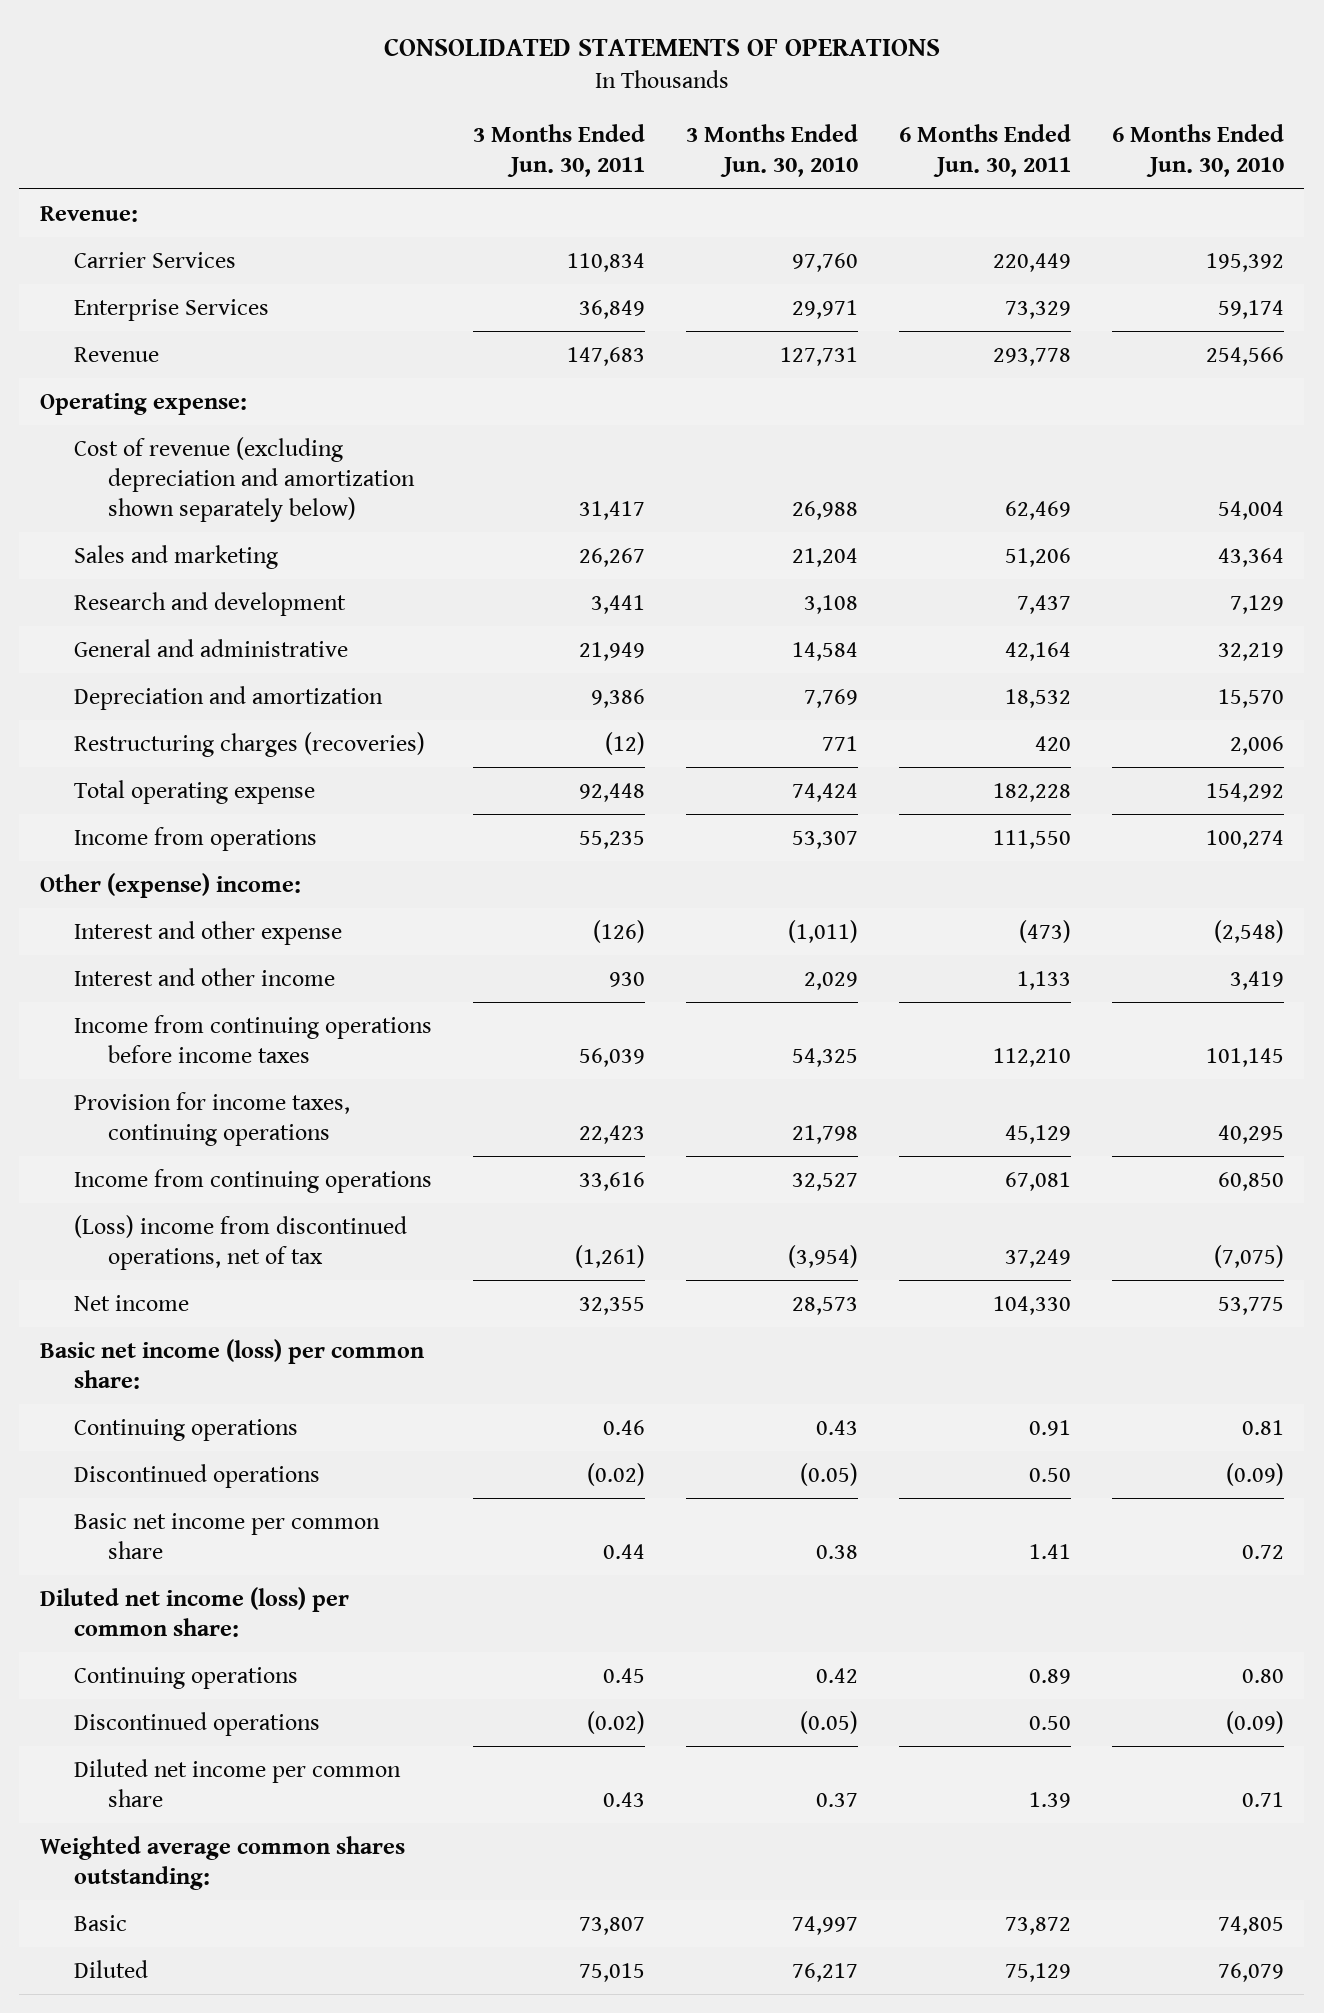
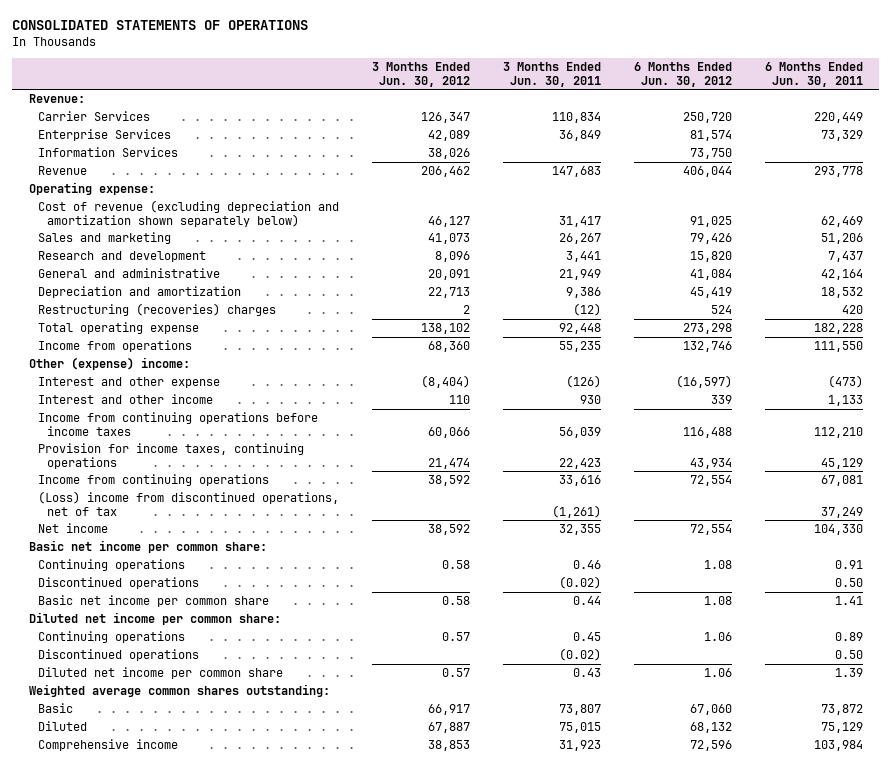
[685,124,858,178] 3 Months Ended Jun. 30, 2010 -> none
[1111,124,1284,178] 6 Months Ended Jun. 30, 2010 -> none
none -> [371,61,470,87] 3 Months Ended Jun. 30, 2012
none -> [633,61,732,87] 6 Months Ended Jun. 30, 2012
none -> [37,147,178,158] Information Services
[73,731,425,757] Restructuring charges (recoveries) -> [37,303,276,317] Restructuring (recoveries) charges
[39,1338,424,1389] Basic net income (loss) per common share: -> [28,540,267,554] Basic net income per common share:
[39,1586,349,1637] Diluted net income (loss) per common share: -> [28,612,281,626] Diluted net income per common share:
none -> [37,739,178,752] Comprehensive income

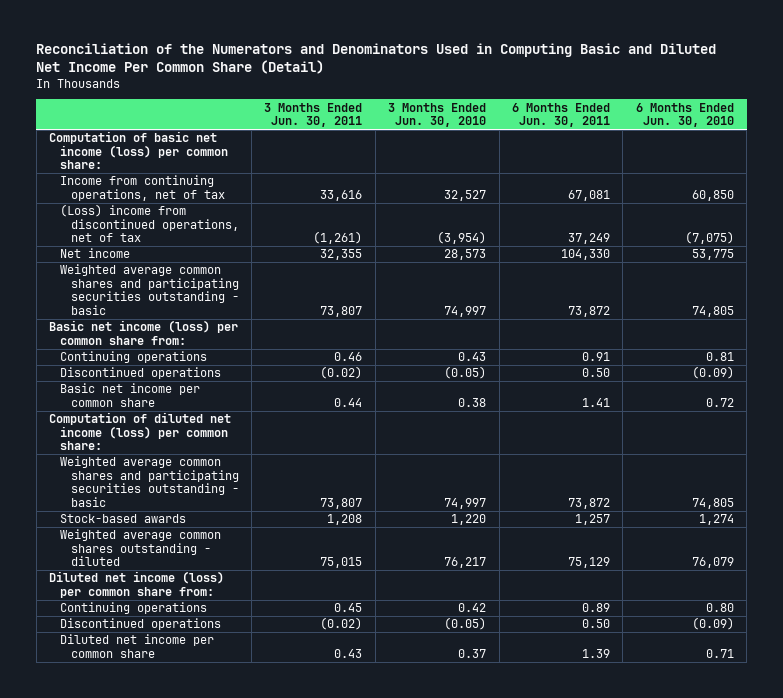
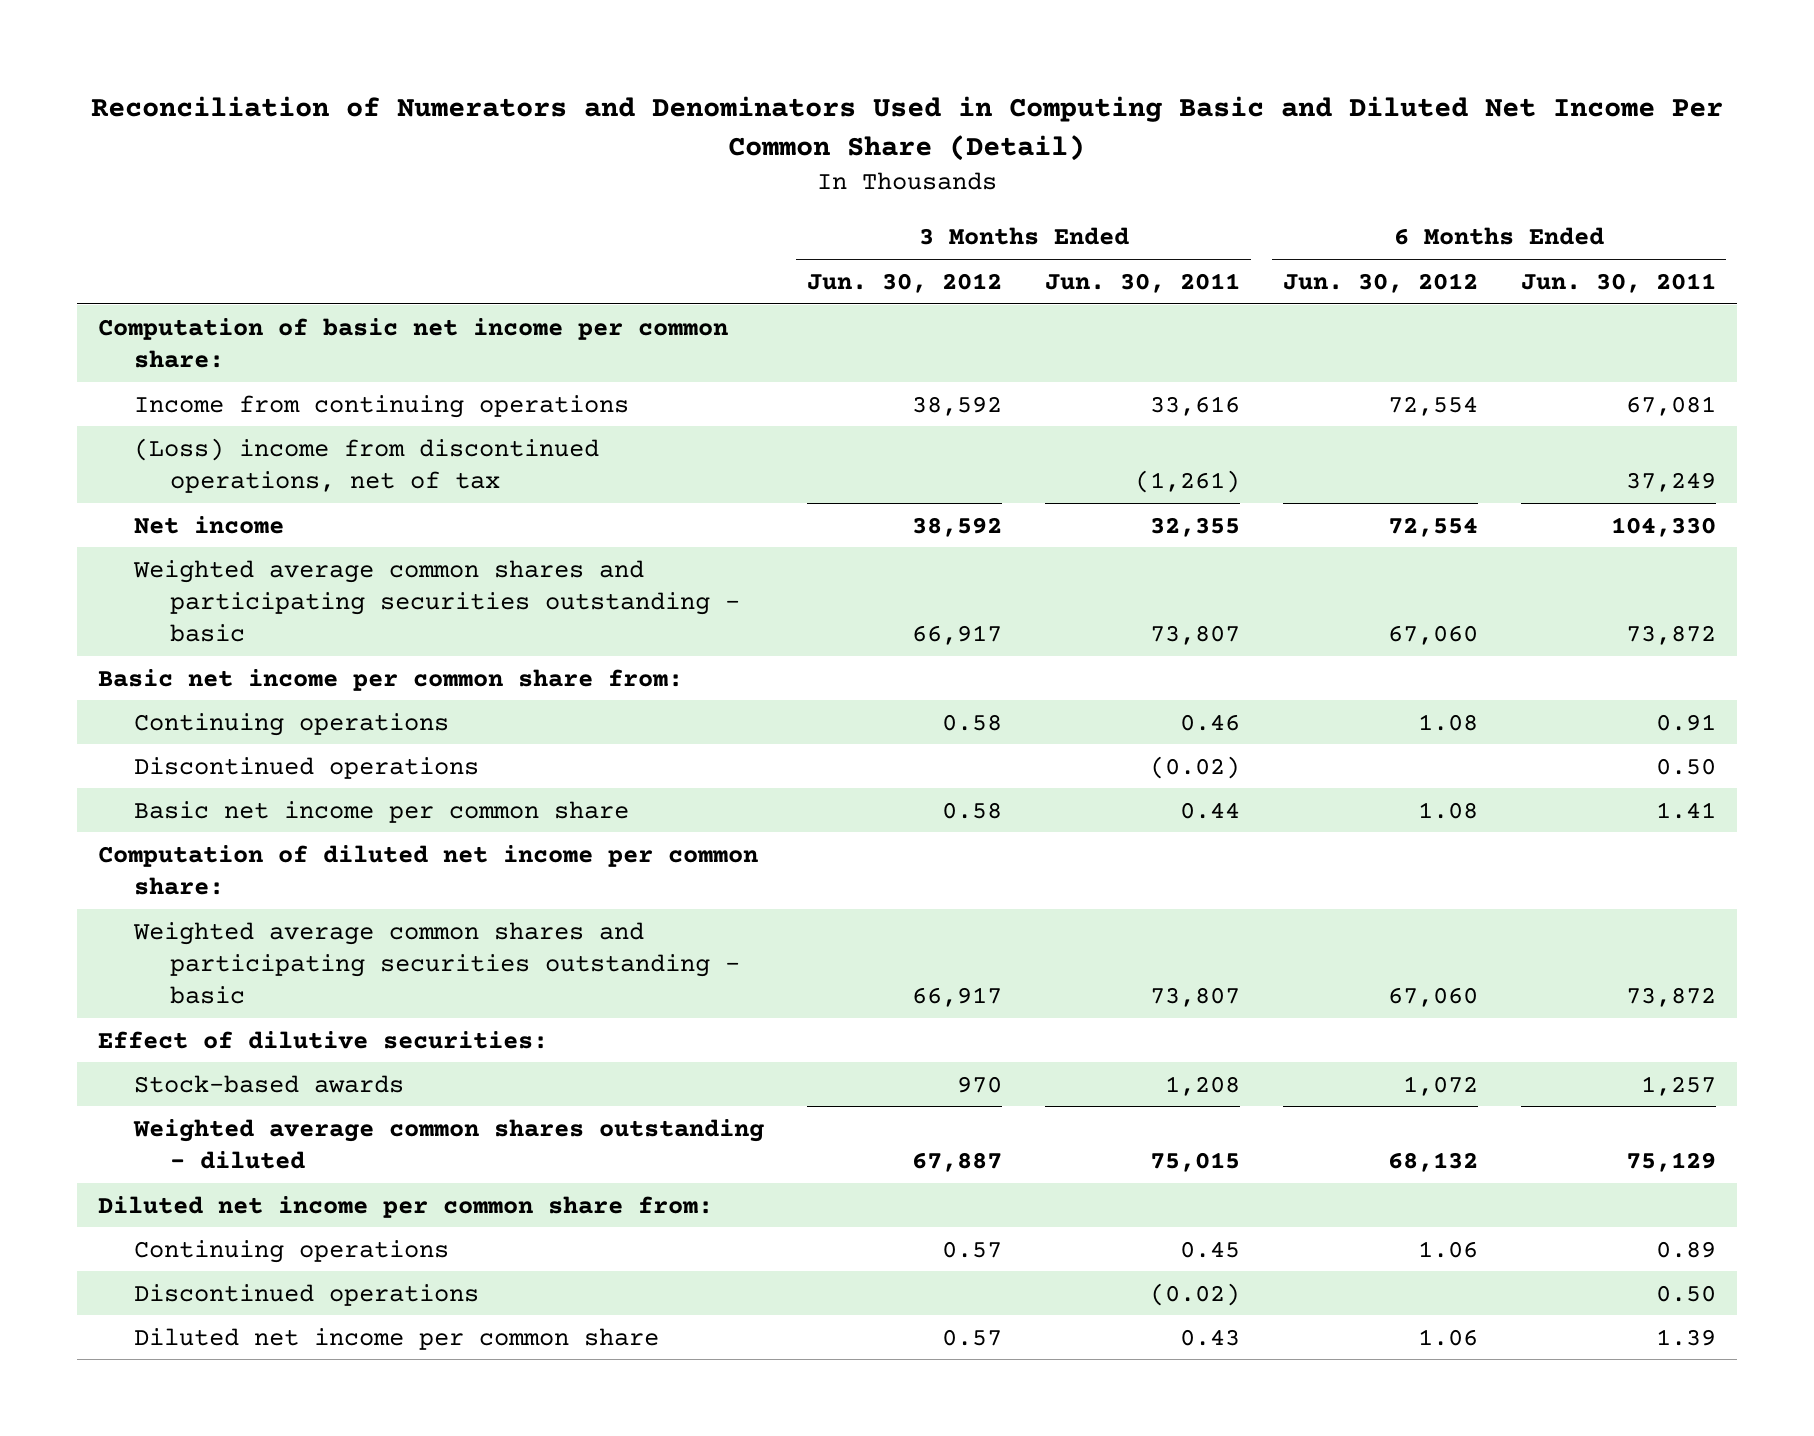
[36,43,717,75] Reconciliation of the Numerators and Denominators Used in Computing Basic and Diluted Net Income Per Common Share (Detail) -> [90,95,1723,162] Reconciliation of Numerators and Denominators Used in Computing Basic and Diluted Net Income Per Common Share (Detail)
[388,102,487,128] 3 Months Ended Jun. 30, 2010 -> none
[635,102,734,128] 6 Months Ended Jun. 30, 2010 -> none
none -> [807,272,1003,293] Jun. 30, 2012
none -> [1282,272,1478,293] Jun. 30, 2012
[49,131,228,170] Computation of basic net income (loss) per common share: -> [98,317,729,368] Computation of basic net income per common share:
[59,175,225,201] Income from continuing operations, net of tax -> [134,394,630,418] Income from continuing operations
[49,320,239,345] Basic net income (loss) per common share from: -> [98,668,684,691] Basic net income per common share from:
[49,412,232,451] Computation of diluted net income (loss) per common share: -> [98,844,759,895] Computation of diluted net income per common share:
none -> [98,1030,549,1049] Effect of dilutive securities:
[49,571,225,598] Diluted net income (loss) per common share from: -> [98,1195,714,1218] Diluted net income per common share from:

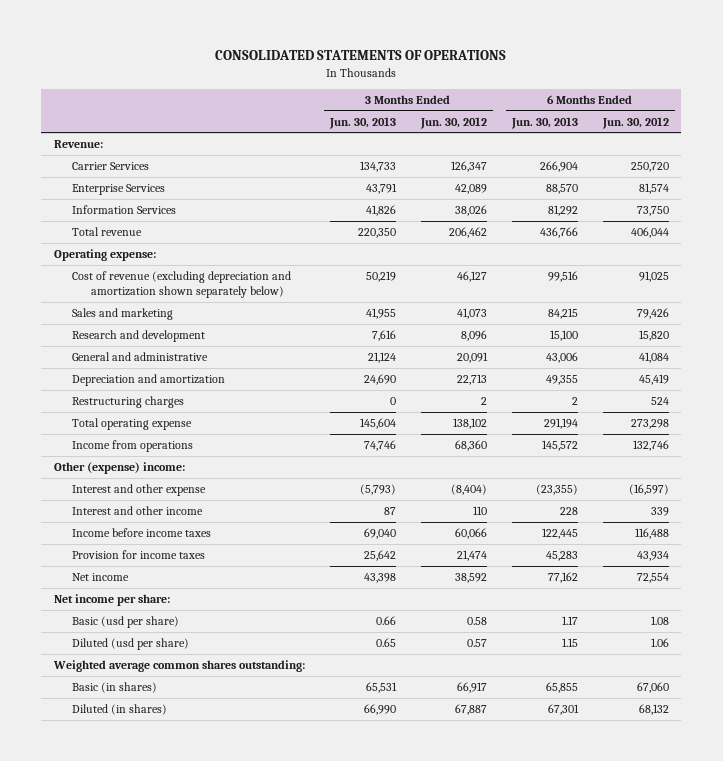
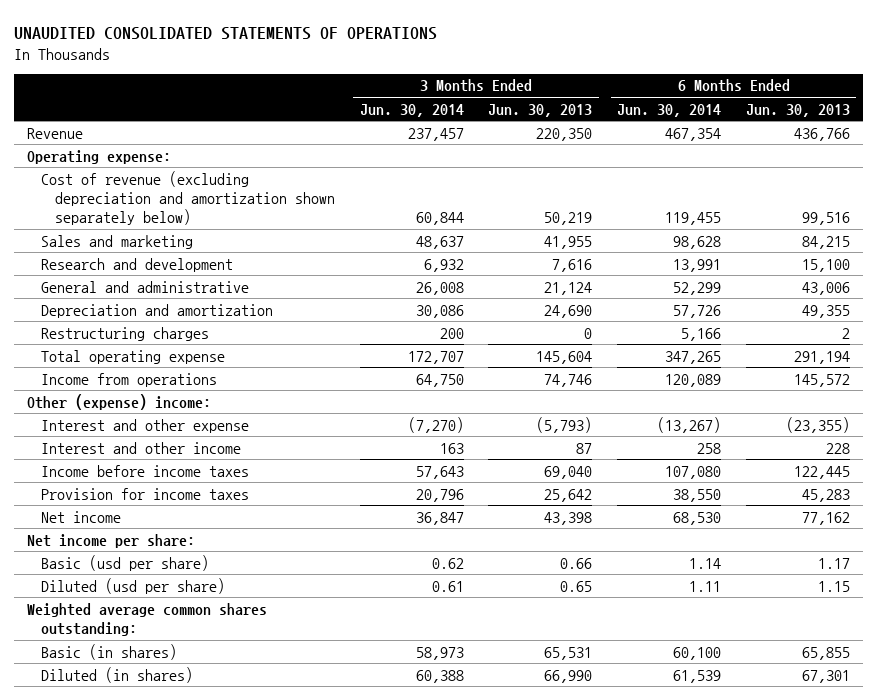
[215,50,507,61] CONSOLIDATED STATEMENTS OF OPERATIONS -> [14,26,438,40] UNAUDITED CONSOLIDATED STATEMENTS OF OPERATIONS
[419,116,487,129] Jun. 30, 2012 -> none
[601,116,669,129] Jun. 30, 2012 -> none
none -> [359,103,464,117] Jun. 30, 2014
none -> [617,103,722,117] Jun. 30, 2014
[53,140,103,149] Revenue: -> none
[72,162,150,171] Carrier Services -> none
[72,184,166,196] Enterprise Services -> none
[72,205,177,215] Information Services -> none
[72,227,143,237] Total revenue -> [26,127,83,139] Revenue

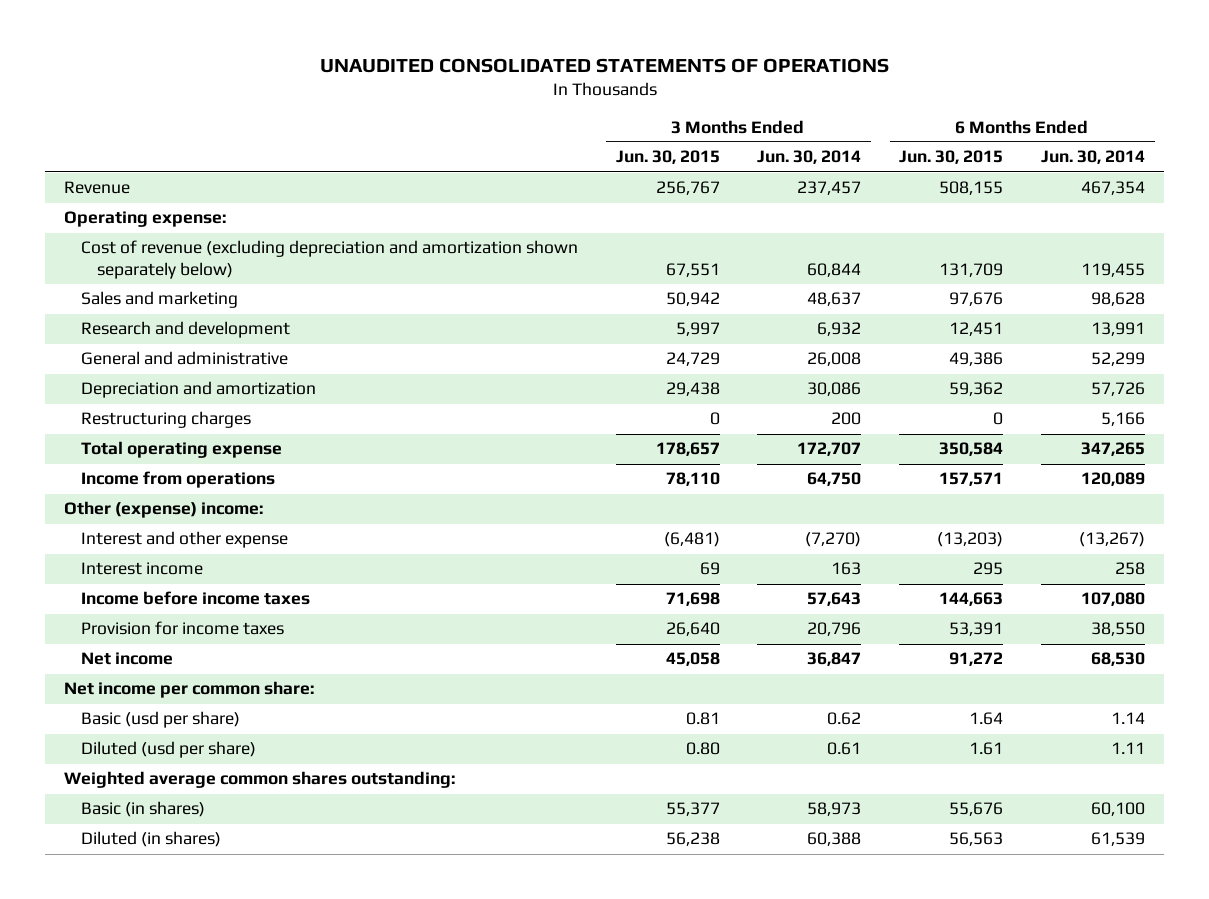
[488,103,593,117] Jun. 30, 2013 -> none
[746,103,851,117] Jun. 30, 2013 -> none
none -> [615,150,720,165] Jun. 30, 2015
none -> [899,150,1004,165] Jun. 30, 2015
[40,441,241,454] Interest and other income -> [80,562,203,576] Interest income
[26,533,195,548] Net income per share: -> [63,681,314,699] Net income per common share:

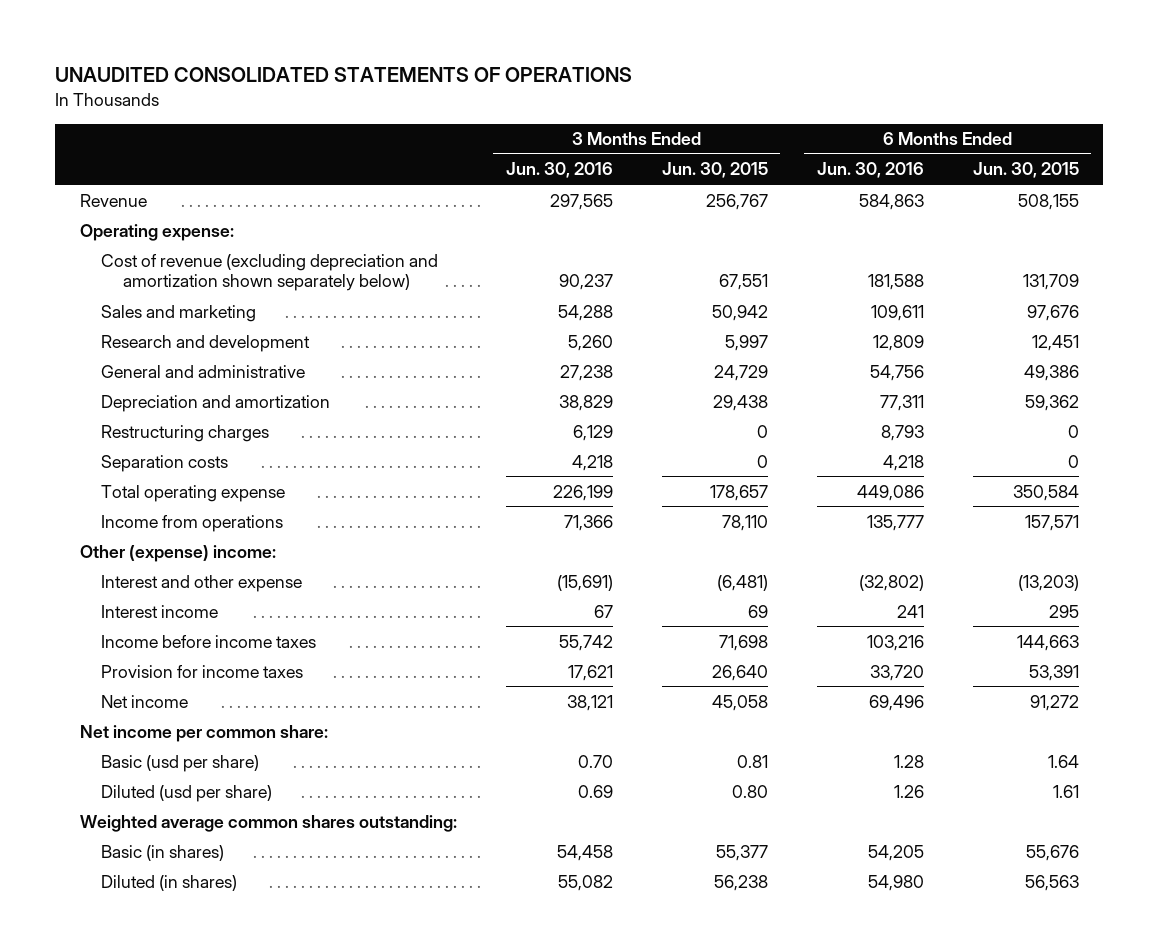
[757,150,862,165] Jun. 30, 2014 -> none
[1041,150,1146,165] Jun. 30, 2014 -> none
none -> [505,162,613,179] Jun. 30, 2016
none -> [816,162,924,179] Jun. 30, 2016
none -> [101,454,229,472] Separation costs

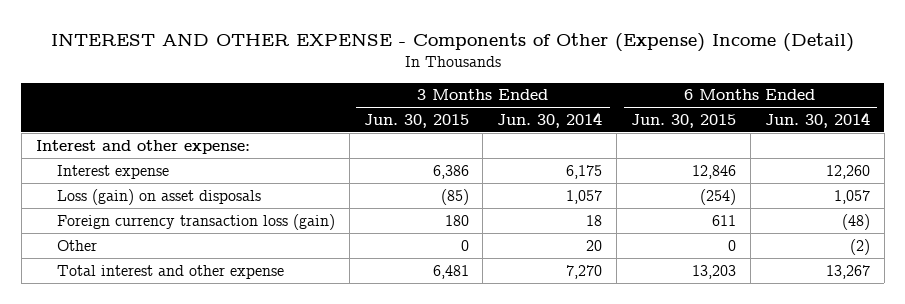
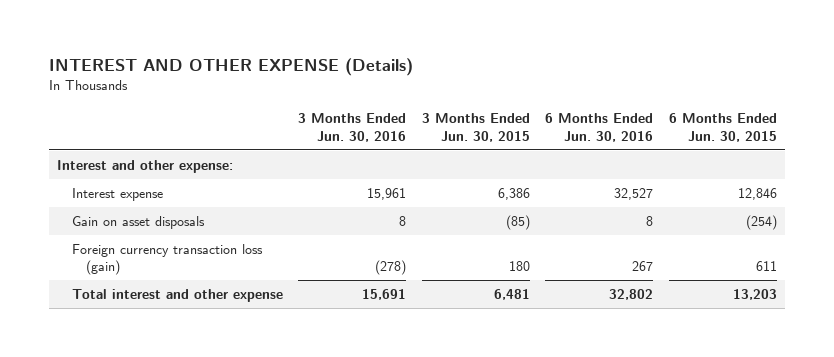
[50,32,854,52] INTEREST AND OTHER EXPENSE - Components of Other (Expense) Income (Detail) -> [49,58,414,77] INTEREST AND OTHER EXPENSE (Details)
[497,112,603,129] Jun. 30, 2014 -> none
[764,112,870,129] Jun. 30, 2014 -> none
none -> [298,113,407,142] 3 Months Ended Jun. 30, 2016
none -> [545,113,654,142] 6 Months Ended Jun. 30, 2016
[56,188,261,205] Loss (gain) on asset disposals -> [71,215,205,229] Gain on asset disposals
[56,239,97,251] Other -> none

